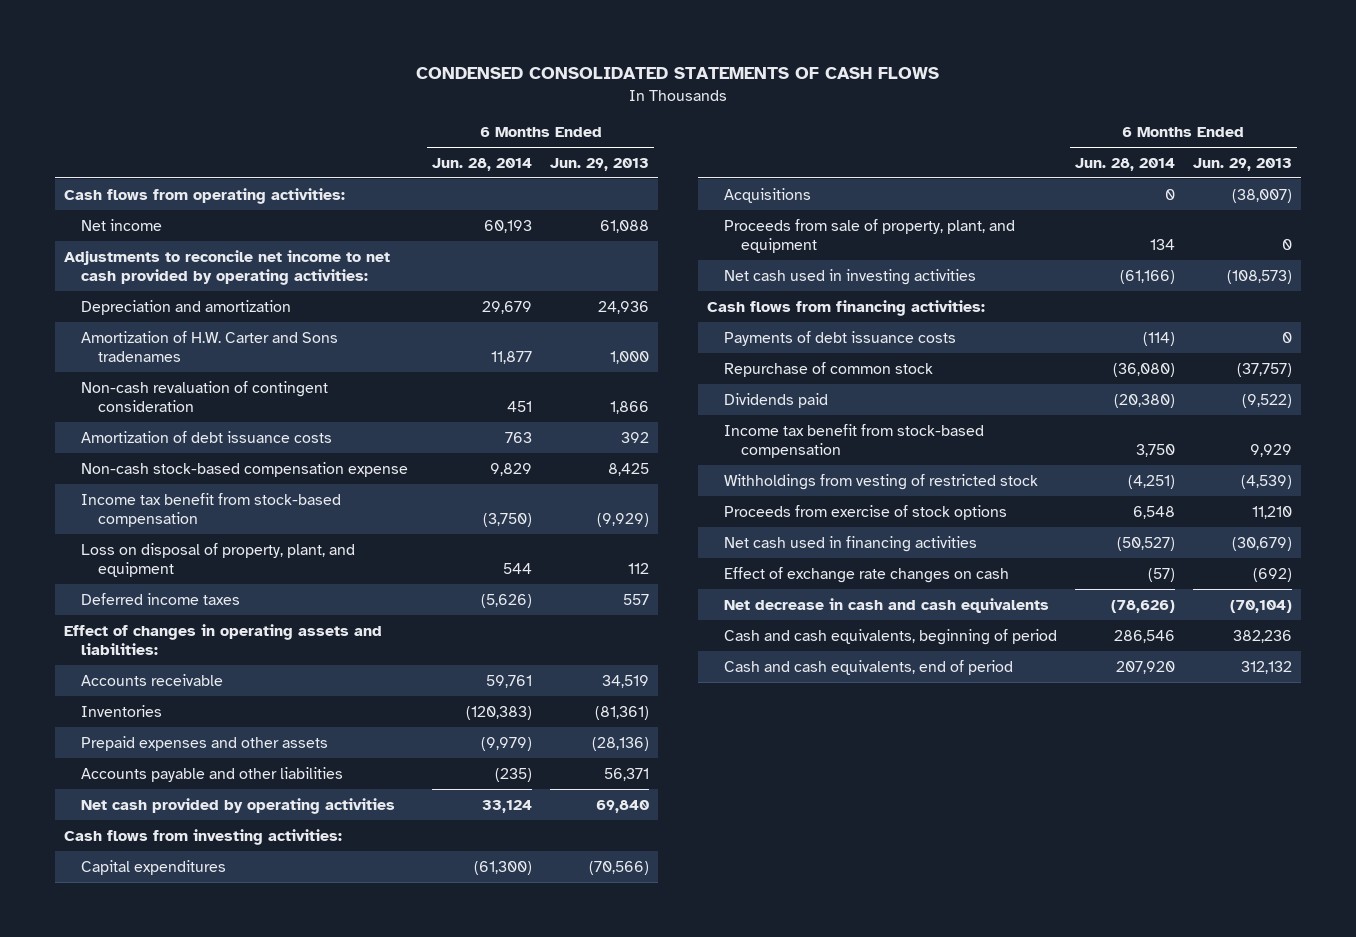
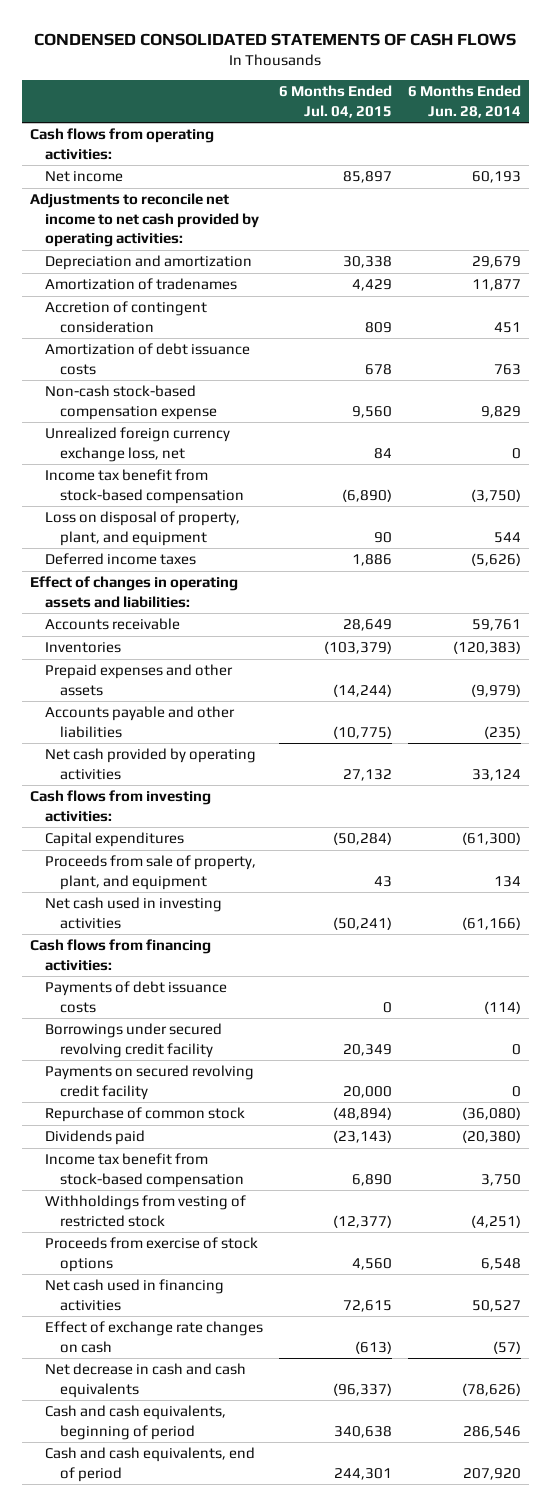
[550,157,650,171] Jun. 29, 2013 -> none
none -> [278,85,392,118] 6 Months Ended Jul. 04, 2015
[80,330,338,363] Amortization of H.W. Carter and Sons tradenames -> [45,278,238,291] Amortization of tradenames
[80,380,328,413] Non-cash revaluation of contingent consideration -> [45,301,208,333] Accretion of contingent consideration
none -> [45,427,231,462] Unrealized foreign currency exchange loss, net
[723,187,811,203] Acquisitions -> none
none -> [45,1023,223,1058] Borrowings under secured revolving credit facility
none -> [45,1065,255,1100] Payments on secured revolving credit facility
[1116,536,1175,551] (50,527) -> [471,1299,521,1312] 50,527

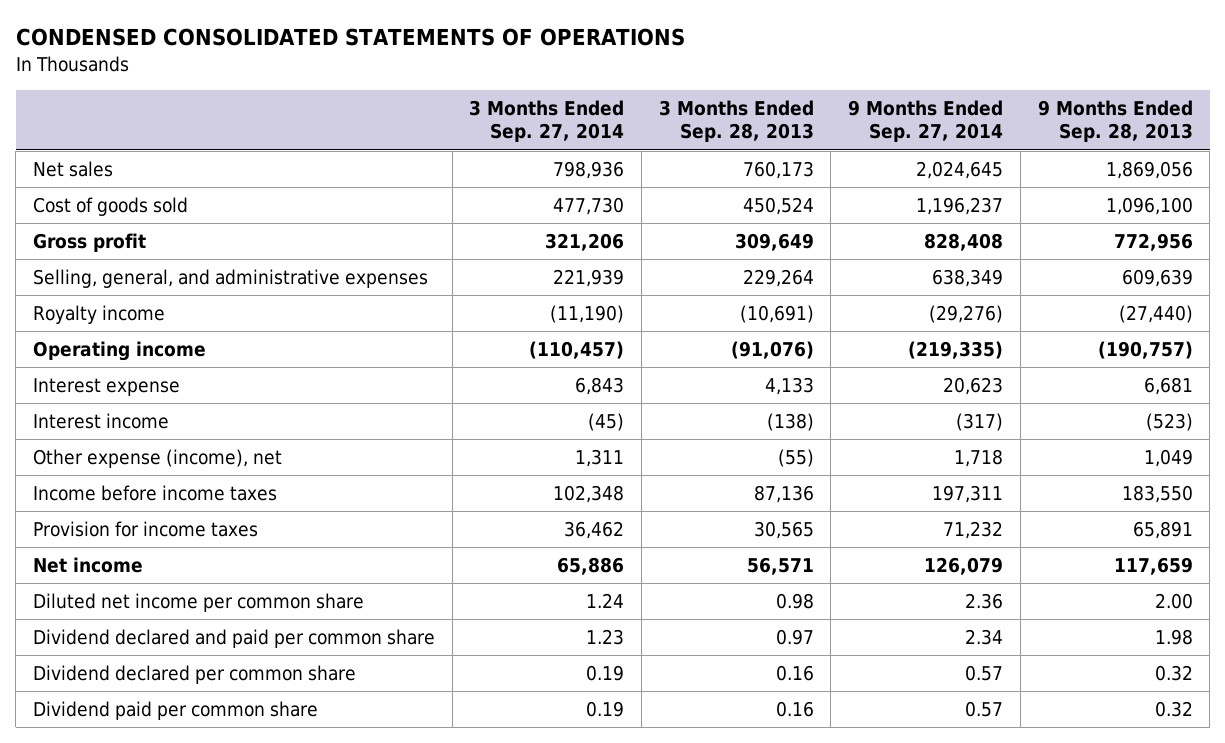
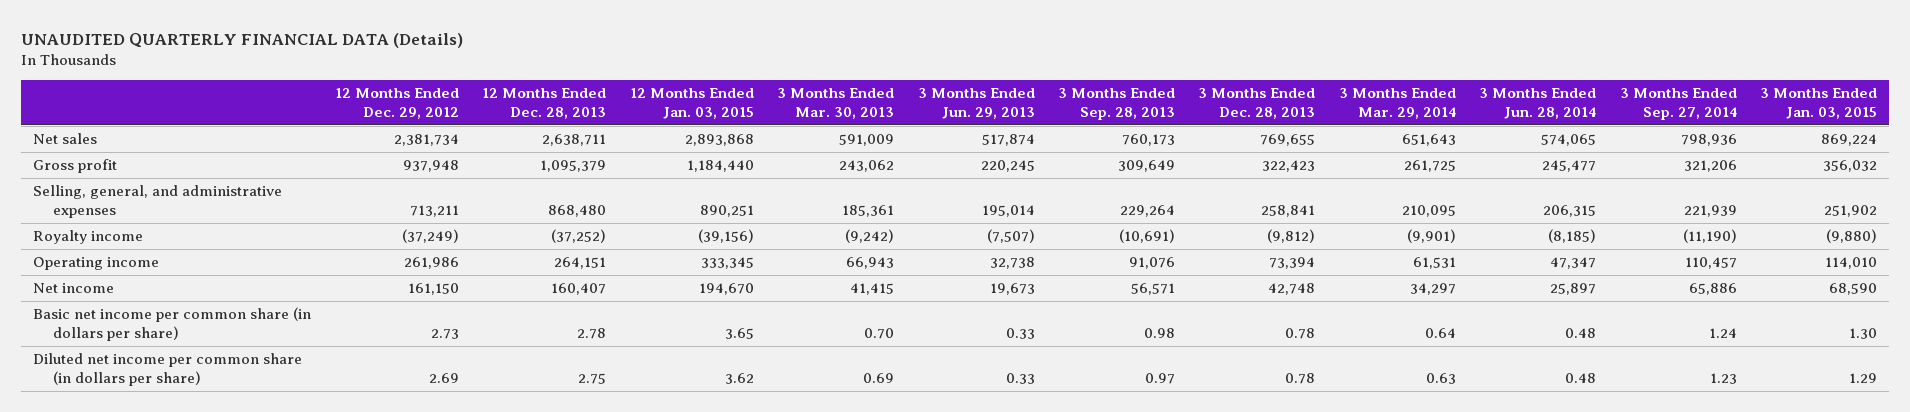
[15,28,685,47] CONDENSED CONSOLIDATED STATEMENTS OF OPERATIONS -> [21,32,464,48] UNAUDITED QUARTERLY FINANCIAL DATA (Details)
[848,100,1004,143] 9 Months Ended Sep. 27, 2014 -> none
[1037,100,1193,143] 9 Months Ended Sep. 28, 2013 -> none
none -> [334,88,459,119] 12 Months Ended Dec. 29, 2012
none -> [482,88,607,119] 12 Months Ended Dec. 28, 2013
none -> [629,88,754,119] 12 Months Ended Jan. 03, 2015
none -> [777,88,895,119] 3 Months Ended Mar. 30, 2013
none -> [917,88,1035,119] 3 Months Ended Jun. 29, 2013
none -> [1198,88,1316,119] 3 Months Ended Dec. 28, 2013
none -> [1338,88,1456,119] 3 Months Ended Mar. 29, 2014
none -> [1479,88,1597,119] 3 Months Ended Jun. 28, 2014
none -> [1760,88,1878,119] 3 Months Ended Jan. 03, 2015
[32,197,188,217] Cost of goods sold -> none
[32,378,180,397] Interest expense -> none
[32,413,169,430] Interest income -> none
[32,449,282,469] Other expense (income), net -> none
[32,485,277,502] Income before income taxes -> none
[32,521,258,538] Provision for income taxes -> none
[529,341,625,360] (110,457) -> [1684,257,1737,270] 110,457
[730,341,814,360] (91,076) -> [1128,257,1175,270] 91,076
[32,665,356,685] Dividend declared per common share -> none
[32,701,318,721] Dividend paid per common share -> none
[32,593,364,613] Diluted net income per common share -> [33,307,312,341] Basic net income per common share (in dollars per share)
[32,629,435,649] Dividend declared and paid per common share -> [33,353,303,386] Diluted net income per common share (in dollars per share)

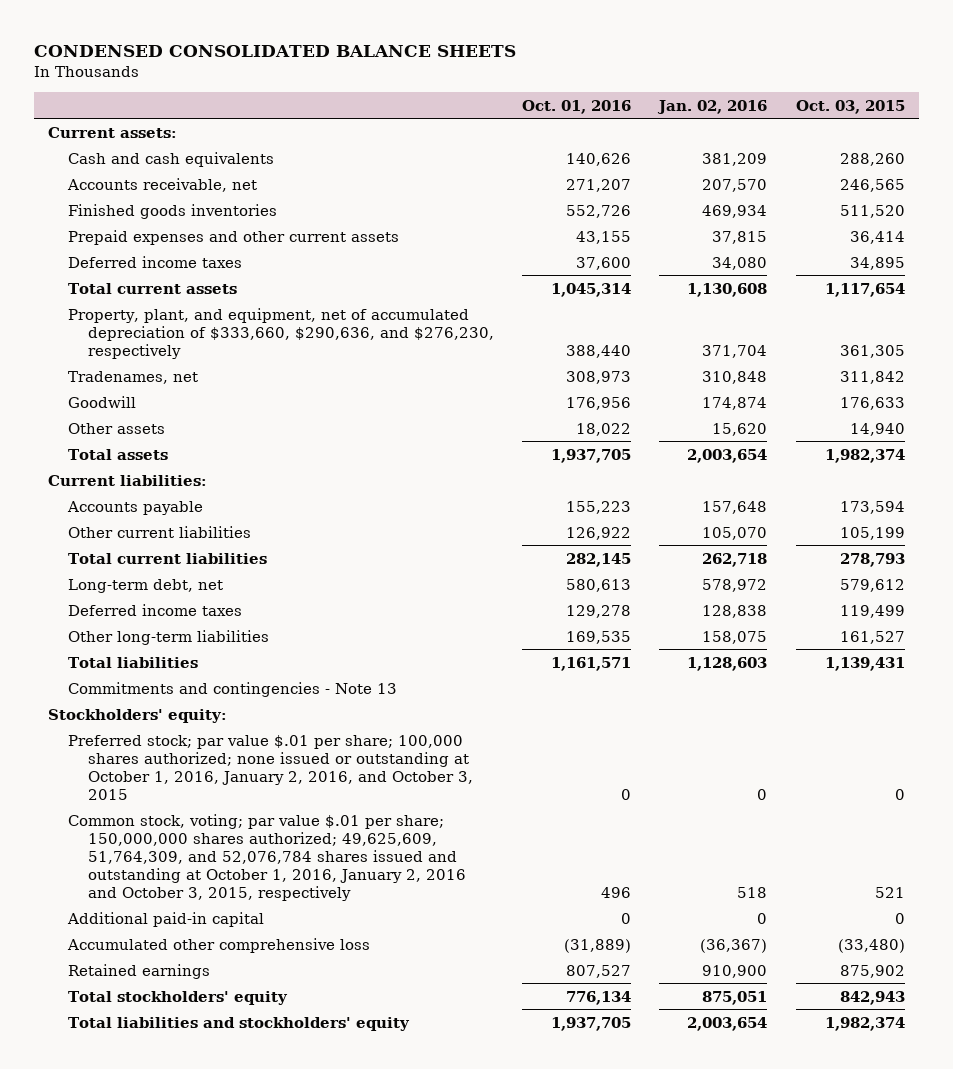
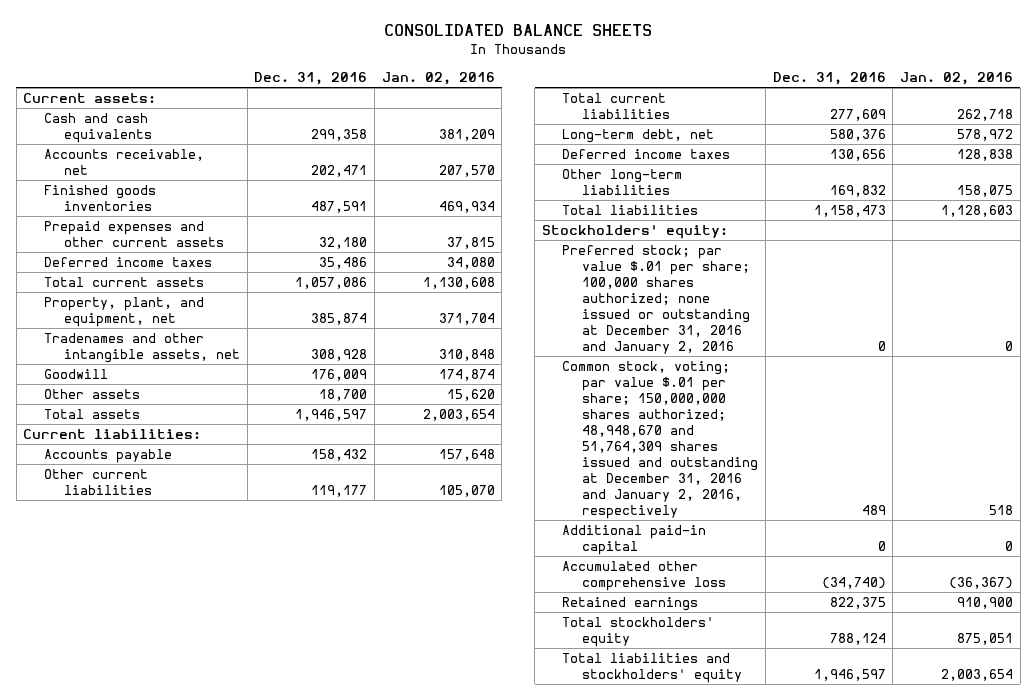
[34,45,517,58] CONDENSED CONSOLIDATED BALANCE SHEETS -> [384,24,653,37] CONSOLIDATED BALANCE SHEETS
[522,99,632,114] Oct. 01, 2016 -> none
[795,99,905,114] Oct. 03, 2015 -> none
none -> [254,71,368,85] Dec. 31, 2016
[68,307,494,359] Property, plant, and equipment, net of accumulated depreciation of $333,660, $290,636, and $276,230, respectively -> [43,296,204,327] Property, plant, and equipment, net
[68,370,199,384] Tradenames, net -> [43,332,240,363] Tradenames and other intangible assets, net
[68,681,398,697] Commitments and contingencies - Note 13 -> none
[68,734,473,800] Preferred stock; par value $.01 per share; 100,000 shares authorized; none issued or outstanding at October 1, 2016, January 2, 2016, and October 3, 2015 -> [561,244,751,355] Preferred stock; par value $.01 per share; 100,000 shares authorized; none issued or outstanding at December 31, 2016 and January 2, 2016
[68,813,466,901] Common stock, voting; par value $.01 per share; 150,000,000 shares authorized; 49,625,609, 51,764,309, and 52,076,784 shares issued and outstanding at October 1, 2016, January 2, 2016 and October 3, 2015, respectively -> [561,360,759,520] Common stock, voting; par value $.01 per share; 150,000,000 shares authorized; 48,948,670 and 51,764,309 shares issued and outstanding at December 31, 2016 and January 2, 2016, respectively

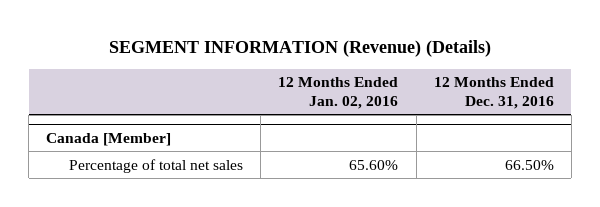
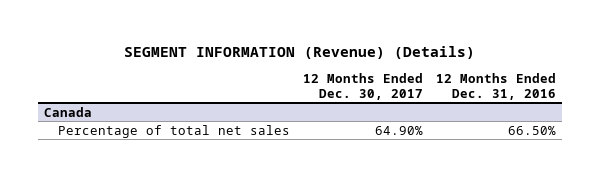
[278,77,399,109] 12 Months Ended Jan. 02, 2016 -> none
none -> [302,73,423,100] 12 Months Ended Dec. 30, 2017
[46,132,172,146] Canada [Member] -> [44,106,93,117] Canada

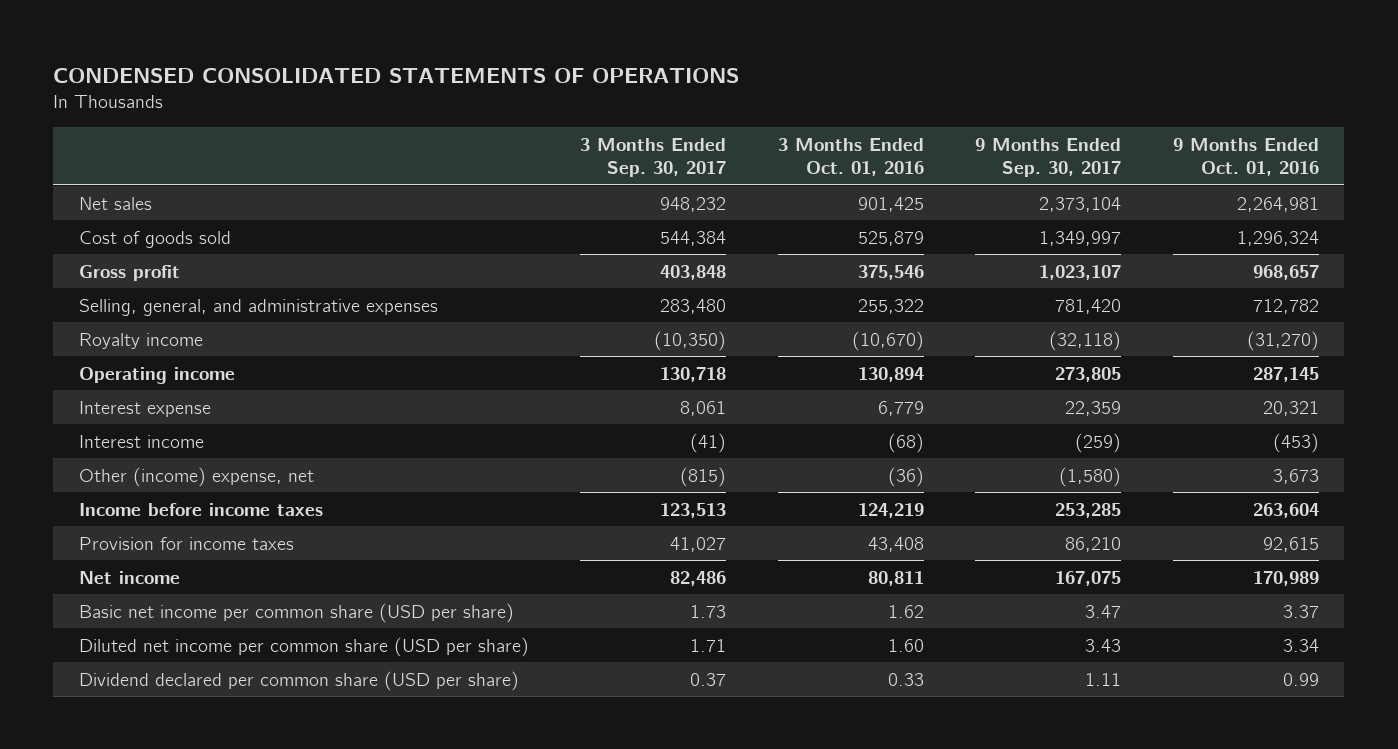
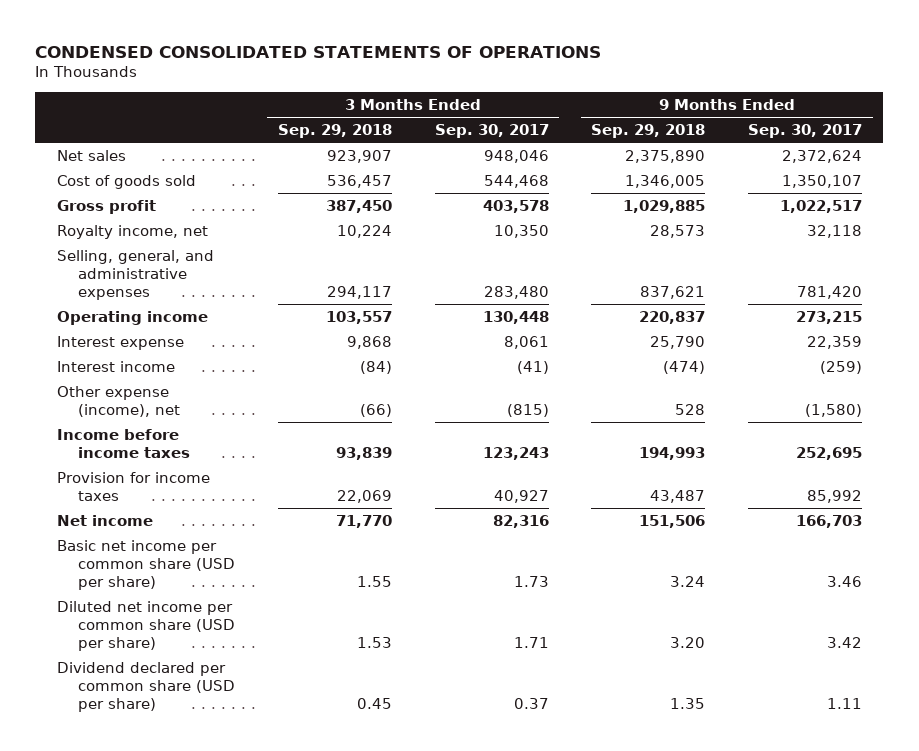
[777,137,924,177] 3 Months Ended Oct. 01, 2016 -> none
[1172,137,1319,177] 9 Months Ended Oct. 01, 2016 -> none
none -> [277,124,392,139] Sep. 29, 2018
none -> [591,124,706,139] Sep. 29, 2018
[660,196,727,212] 948,232 -> [483,149,549,163] 948,046
[1039,196,1122,212] 2,373,104 -> [781,149,862,163] 2,372,624
[660,230,727,246] 544,384 -> [483,174,549,188] 544,468
[1039,230,1122,246] 1,349,997 -> [781,174,862,188] 1,350,107
[660,264,727,280] 403,848 -> [482,199,549,213] 403,578
[1039,264,1122,280] 1,023,107 -> [779,199,862,213] 1,022,517
none -> [56,224,208,239] Royalty income, net
[78,332,203,349] Royalty income -> none
[660,366,727,382] 130,718 -> [482,310,549,324] 130,448
[1055,366,1122,382] 273,805 -> [795,310,862,324] 273,215
[78,466,314,487] Other (income) expense, net -> [56,385,181,418] Other expense (income), net
[660,502,727,518] 123,513 -> [482,447,549,461] 123,243
[1055,502,1122,518] 253,285 -> [795,447,862,461] 252,695
[670,536,727,552] 41,027 -> [493,490,549,504] 40,927
[1065,536,1122,552] 86,210 -> [806,490,862,504] 85,992
[670,570,727,586] 82,486 -> [492,514,549,528] 82,316
[1055,570,1122,586] 167,075 -> [795,514,862,528] 166,703
[1085,604,1122,618] 3.47 -> [826,576,862,588] 3.46
[1085,638,1122,652] 3.43 -> [826,637,862,649] 3.42

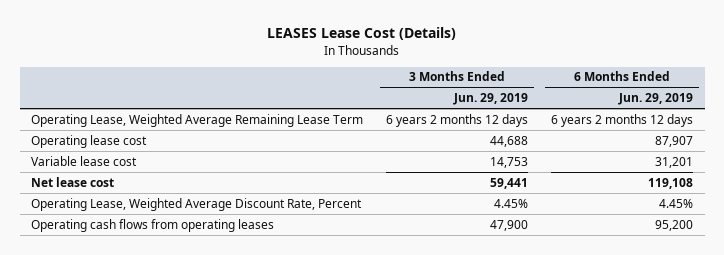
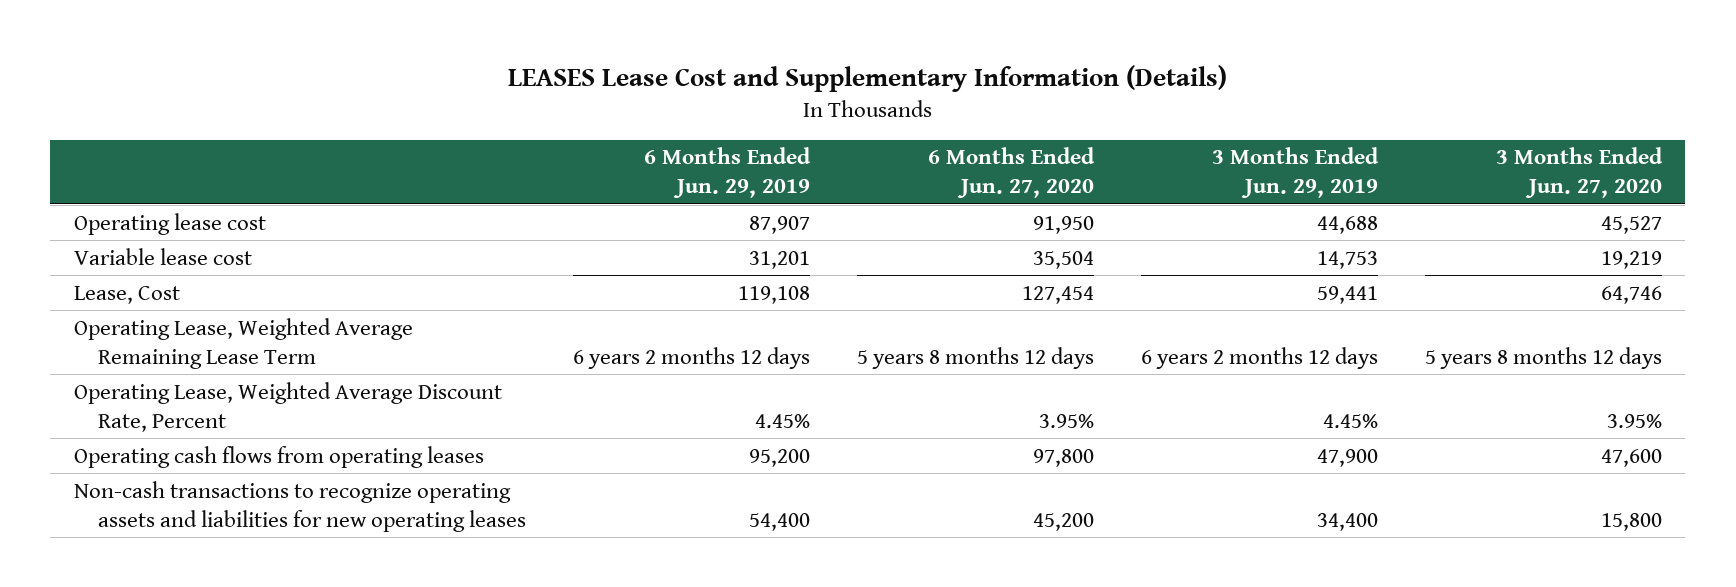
[267,27,457,41] LEASES Lease Cost (Details) -> [507,65,1227,93] LEASES Lease Cost and Supplementary Information (Details)
none -> [927,147,1095,199] 6 Months Ended Jun. 27, 2020
none -> [1495,147,1663,199] 3 Months Ended Jun. 27, 2020
[31,176,115,187] Net lease cost -> [73,285,180,304] Lease, Cost
[31,113,364,127] Operating Lease, Weighted Average Remaining Lease Term -> [73,317,413,369] Operating Lease, Weighted Average Remaining Lease Term
none -> [73,480,526,532] Non-cash transactions to recognize operating assets and liabilities for new operating leases

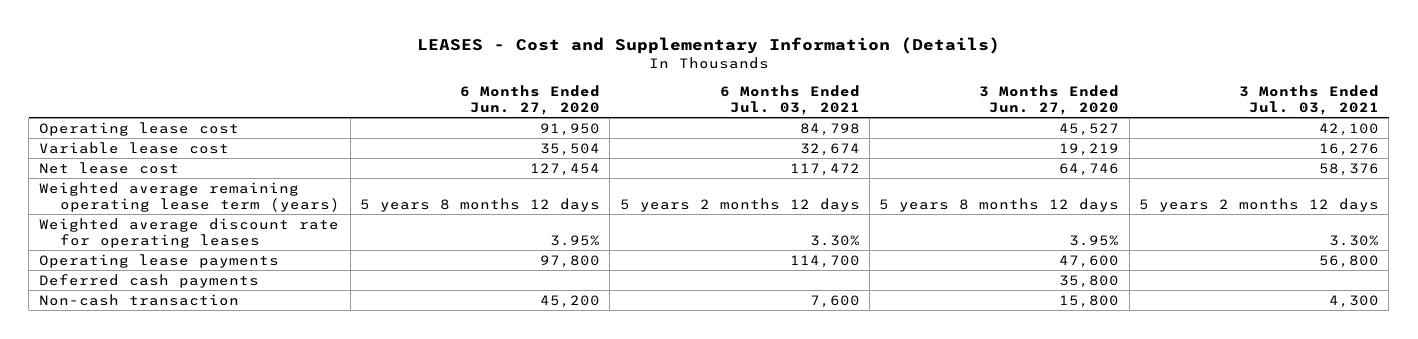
[507,65,1227,93] LEASES Lease Cost and Supplementary Information (Details) -> [416,36,1000,54] LEASES - Cost and Supplementary Information (Details)
[643,147,811,199] 6 Months Ended Jun. 29, 2019 -> none
[1211,147,1379,199] 3 Months Ended Jun. 29, 2019 -> none
none -> [719,85,860,116] 6 Months Ended Jul. 03, 2021
none -> [1238,85,1379,116] 3 Months Ended Jul. 03, 2021
[73,285,180,304] Lease, Cost -> [38,161,179,174] Net lease cost
[73,317,413,369] Operating Lease, Weighted Average Remaining Lease Term -> [38,181,341,212] Weighted average remaining operating lease term (years)
[73,381,502,432] Operating Lease, Weighted Average Discount Rate, Percent -> [38,217,339,248] Weighted average discount rate for operating leases
[73,445,484,468] Operating cash flows from operating leases -> [38,253,279,268] Operating lease payments
none -> [38,273,259,288] Deferred cash payments
[73,480,526,532] Non-cash transactions to recognize operating assets and liabilities for new operating leases -> [38,293,239,306] Non-cash transaction

